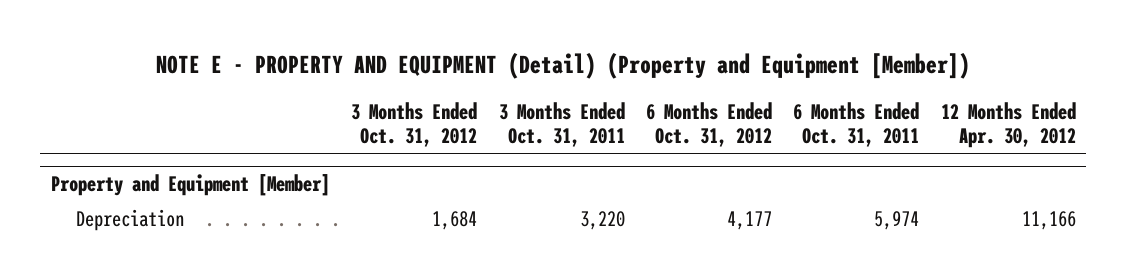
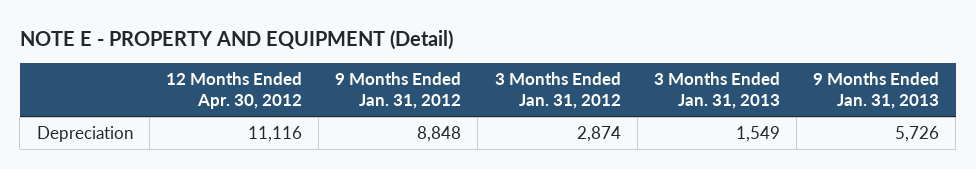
[156,52,971,80] NOTE E - PROPERTY AND EQUIPMENT (Detail) (Property and Equipment [Member]) -> [19,30,453,51] NOTE E - PROPERTY AND EQUIPMENT (Detail)
[351,101,478,148] 3 Months Ended Oct. 31, 2012 -> none
[498,101,625,148] 3 Months Ended Oct. 31, 2011 -> none
[645,101,772,148] 6 Months Ended Oct. 31, 2012 -> none
[793,101,920,148] 6 Months Ended Oct. 31, 2011 -> none
none -> [335,72,462,110] 9 Months Ended Jan. 31, 2012
none -> [494,72,621,110] 3 Months Ended Jan. 31, 2012
none -> [653,72,780,110] 3 Months Ended Jan. 31, 2013
none -> [813,72,940,110] 9 Months Ended Jan. 31, 2013
[50,173,330,196] Property and Equipment [Member] -> none
[1021,210,1076,230] 11,166 -> [247,126,302,143] 11,116

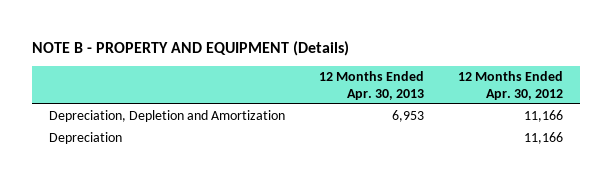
[19,30,453,51] NOTE E - PROPERTY AND EQUIPMENT (Detail) -> [32,40,350,56] NOTE B - PROPERTY AND EQUIPMENT (Details)
[335,72,462,110] 9 Months Ended Jan. 31, 2012 -> none
[494,72,621,110] 3 Months Ended Jan. 31, 2012 -> none
[653,72,780,110] 3 Months Ended Jan. 31, 2013 -> none
[813,72,940,110] 9 Months Ended Jan. 31, 2013 -> none
none -> [319,71,425,100] 12 Months Ended Apr. 30, 2013
none -> [49,110,286,123] Depreciation, Depletion and Amortization
[247,126,302,143] 11,116 -> [523,132,563,145] 11,166

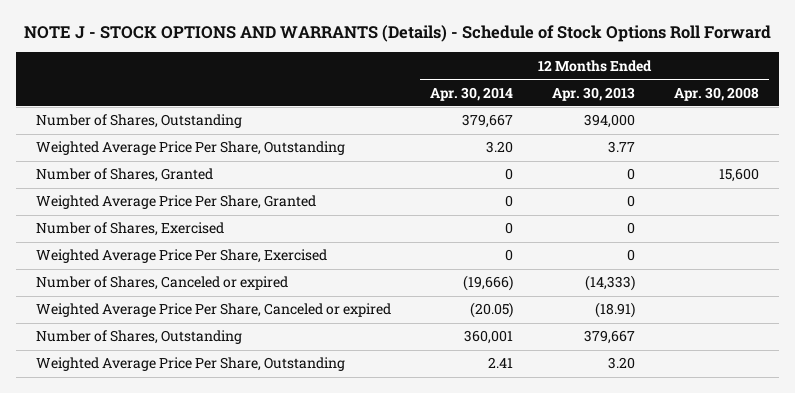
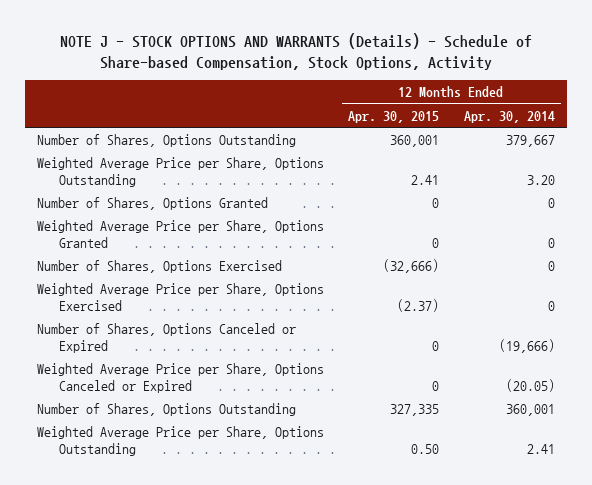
[23,25,771,43] NOTE J - STOCK OPTIONS AND WARRANTS (Details) - Schedule of Stock Options Roll Forward -> [59,33,532,70] NOTE J - STOCK OPTIONS AND WARRANTS (Details) - Schedule of Share-based Compensation, Stock Options, Activity
[552,86,636,101] Apr. 30, 2013 -> none
[674,86,760,101] Apr. 30, 2008 -> none
none -> [348,110,440,123] Apr. 30, 2015
[35,114,242,129] Number of Shares, Outstanding -> [37,133,297,147] Number of Shares, Options Outstanding
[35,141,345,156] Weighted Average Price Per Share, Outstanding -> [37,156,325,187] Weighted Average Price per Share, Options Outstanding
[35,168,213,183] Number of Shares, Granted -> [37,196,269,210] Number of Shares, Options Granted
[35,195,316,210] Weighted Average Price Per Share, Granted -> [37,219,325,248] Weighted Average Price per Share, Options Granted
[35,222,224,237] Number of Shares, Exercised -> [37,259,283,273] Number of Shares, Options Exercised
[35,249,327,264] Weighted Average Price Per Share, Exercised -> [37,282,325,311] Weighted Average Price per Share, Options Exercised
[35,276,288,291] Number of Shares, Canceled or expired -> [37,322,297,353] Number of Shares, Options Canceled or Expired
[35,303,391,318] Weighted Average Price Per Share, Canceled or expired -> [37,362,325,393] Weighted Average Price per Share, Options Canceled or Expired
[35,330,242,345] Number of Shares, Outstanding -> [37,402,297,416] Number of Shares, Options Outstanding
[35,357,345,372] Weighted Average Price Per Share, Outstanding -> [37,425,325,456] Weighted Average Price per Share, Options Outstanding

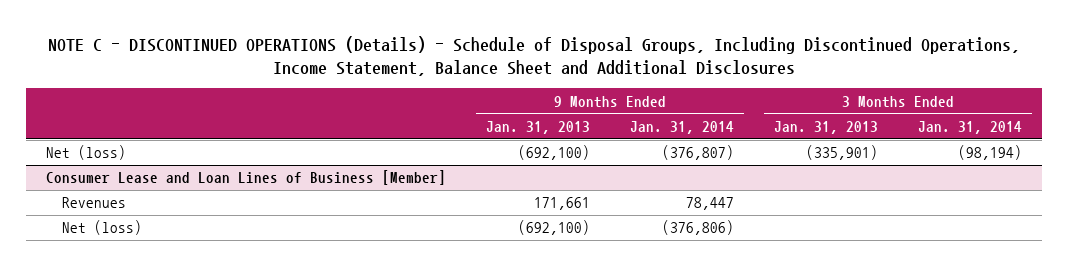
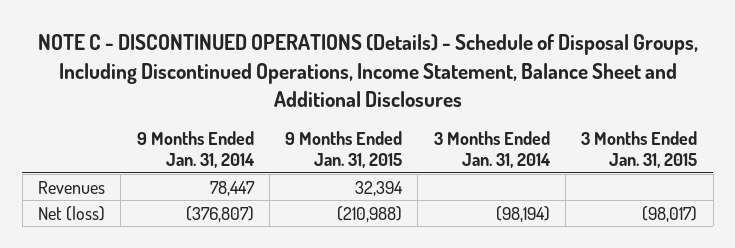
[486,121,591,135] Jan. 31, 2013 -> none
[773,121,878,135] Jan. 31, 2013 -> none
none -> [285,130,403,169] 9 Months Ended Jan. 31, 2015
none -> [581,130,698,169] 3 Months Ended Jan. 31, 2015
[46,170,447,186] Consumer Lease and Loan Lines of Business [Member] -> none
[61,220,142,236] Net (loss) -> none
[46,145,127,161] Net (loss) -> [38,205,106,221] Net (loss)

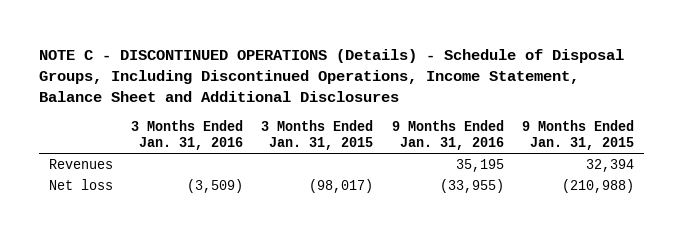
[136,130,255,169] 9 Months Ended Jan. 31, 2014 -> none
[433,130,551,169] 3 Months Ended Jan. 31, 2014 -> none
none -> [131,119,244,151] 3 Months Ended Jan. 31, 2016
none -> [391,119,504,151] 9 Months Ended Jan. 31, 2016
[38,205,106,221] Net (loss) -> [48,178,113,190] Net loss

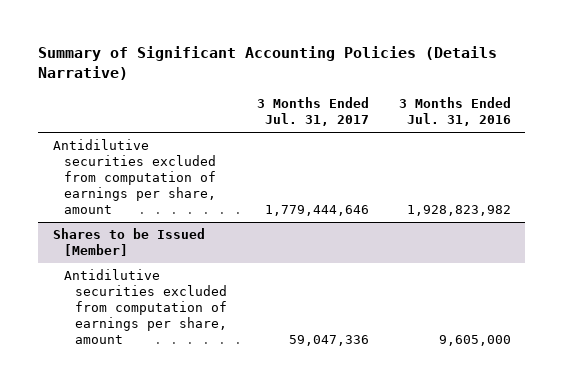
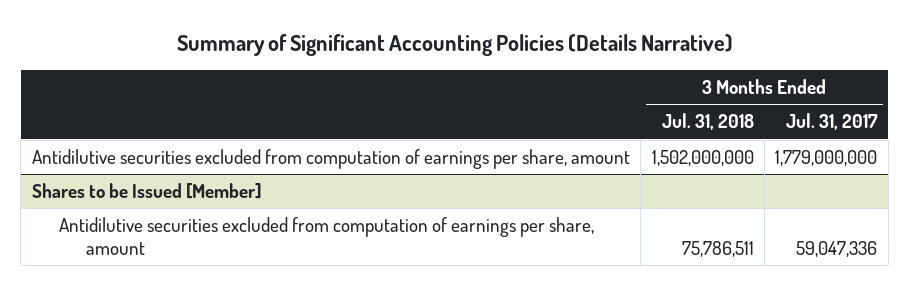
[398,97,511,127] 3 Months Ended Jul. 31, 2016 -> none
none -> [661,113,754,131] Jul. 31, 2018
[264,204,369,216] 1,779,444,646 -> [775,150,878,167] 1,779,000,000

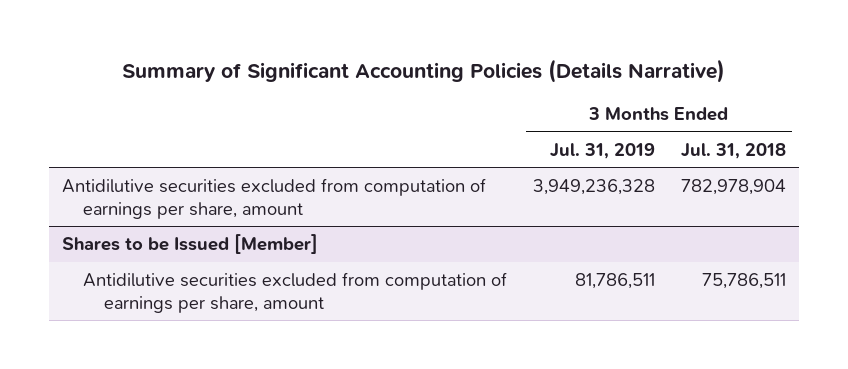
[786,113,879,131] Jul. 31, 2017 -> none
none -> [549,142,655,159] Jul. 31, 2019
[651,150,754,167] 1,502,000,000 -> [680,179,786,196] 782,978,904

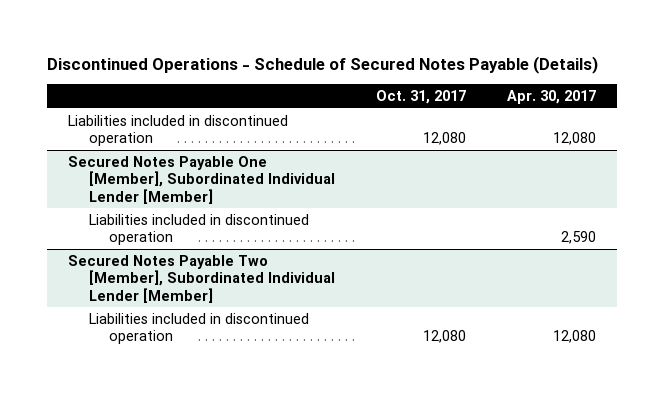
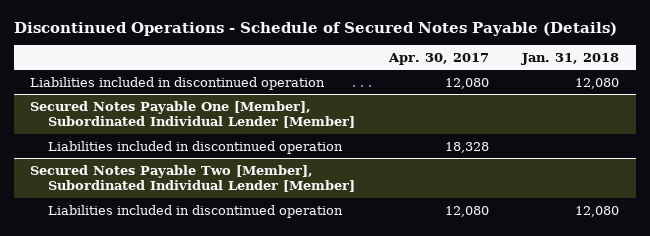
[375,90,466,105] Oct. 31, 2017 -> none
none -> [521,53,620,66] Jan. 31, 2018
[560,231,596,245] 2,590 -> [444,141,489,153] 18,328

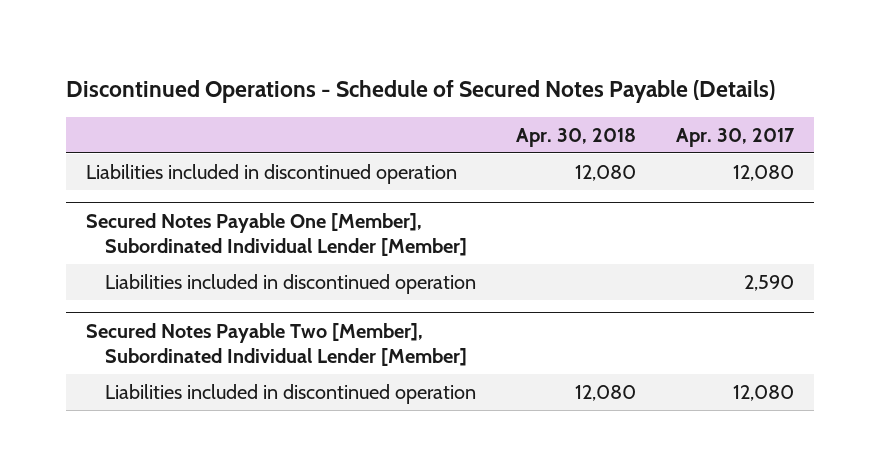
[521,53,620,66] Jan. 31, 2018 -> none
none -> [516,127,637,147] Apr. 30, 2018
[444,141,489,153] 18,328 -> [744,274,795,291] 2,590

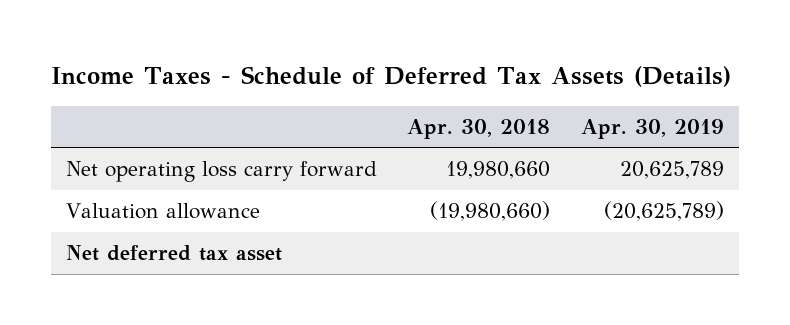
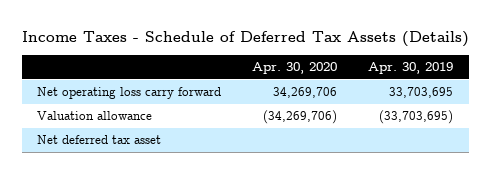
[407,118,551,139] Apr. 30, 2018 -> none
none -> [252,62,338,75] Apr. 30, 2020
[619,161,724,180] 20,625,789 -> [389,87,454,99] 33,703,695
[603,201,724,222] (20,625,789) -> [379,110,454,125] (33,703,695)

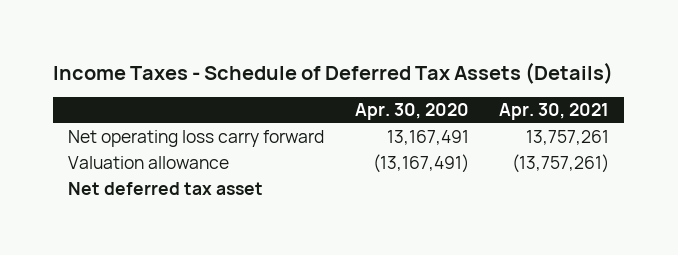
[368,62,454,75] Apr. 30, 2019 -> none
none -> [499,103,610,121] Apr. 30, 2021
[273,87,338,99] 34,269,706 -> [386,130,469,146] 13,167,491
[263,110,338,125] (34,269,706) -> [372,154,469,174] (13,167,491)

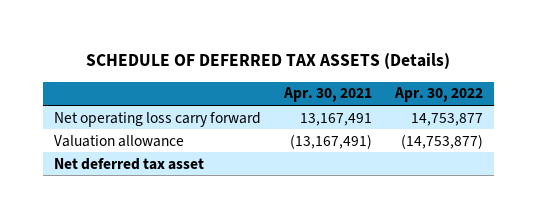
[53,61,614,84] Income Taxes - Schedule of Deferred Tax Assets (Details) -> [86,53,451,70] SCHEDULE OF DEFERRED TAX ASSETS (Details)
[354,103,469,121] Apr. 30, 2020 -> none
none -> [393,87,483,103] Apr. 30, 2022
[526,130,610,146] 13,757,261 -> [299,112,372,126] 13,167,491
[512,154,610,174] (13,757,261) -> [289,133,372,149] (13,167,491)

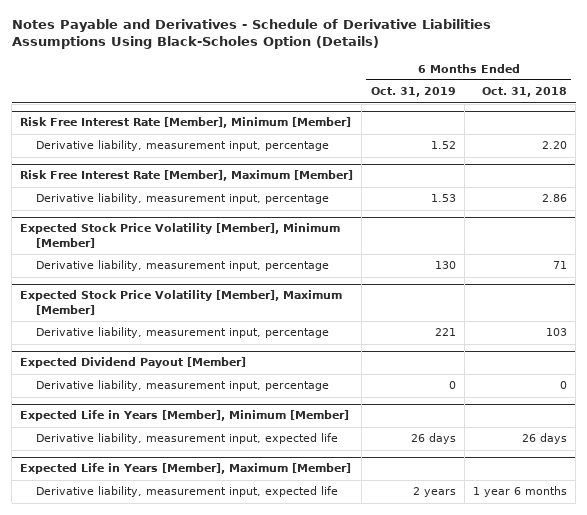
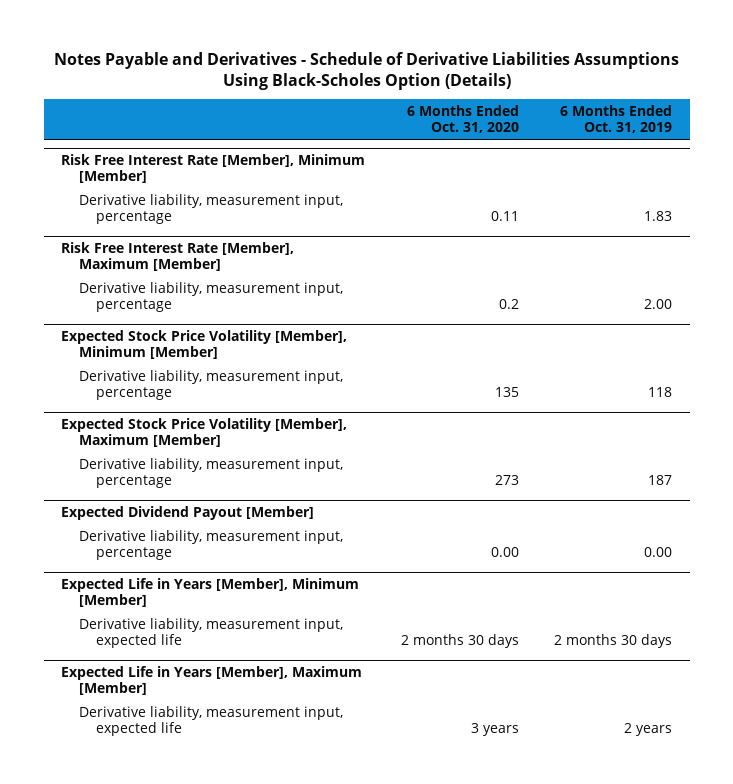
[481,87,567,98] Oct. 31, 2018 -> none
none -> [406,104,519,133] 6 Months Ended Oct. 31, 2020
[430,141,456,150] 1.52 -> [643,210,672,221] 1.83
[430,194,456,203] 1.53 -> [643,298,672,309] 2.00
[434,261,456,270] 130 -> [647,386,672,397] 118
[434,328,456,337] 221 -> [647,474,672,485] 187
[448,381,456,390] 0 -> [643,546,672,557] 0.00
[410,433,456,445] 26 days -> [553,633,672,648] 2 months 30 days

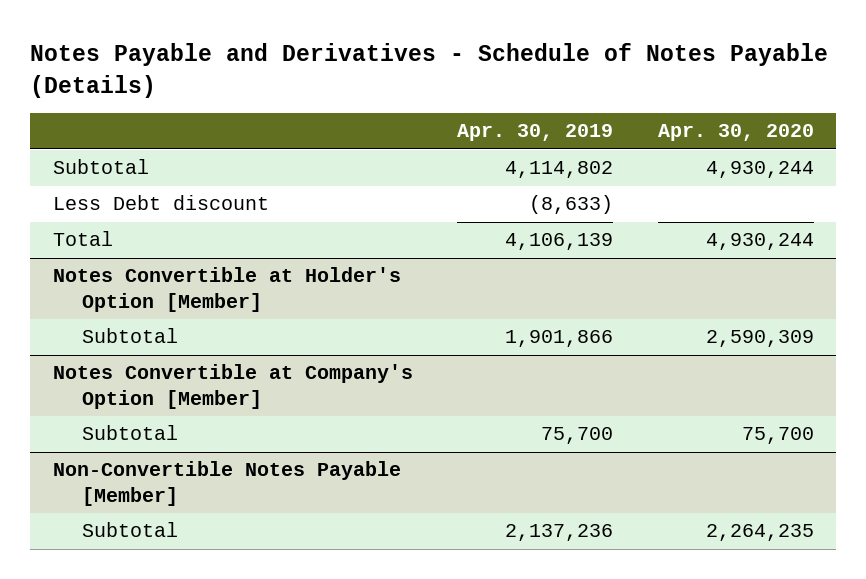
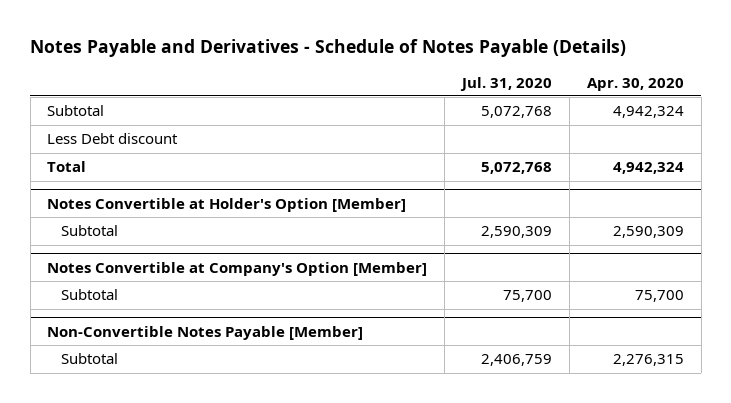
[457,124,614,142] Apr. 30, 2019 -> none
none -> [460,76,553,91] Jul. 31, 2020
[705,161,814,179] 4,930,244 -> [612,106,684,119] 4,942,324
[705,233,814,251] 4,930,244 -> [612,162,684,175] 4,942,324
[705,524,814,542] 2,264,235 -> [612,354,684,367] 2,276,315

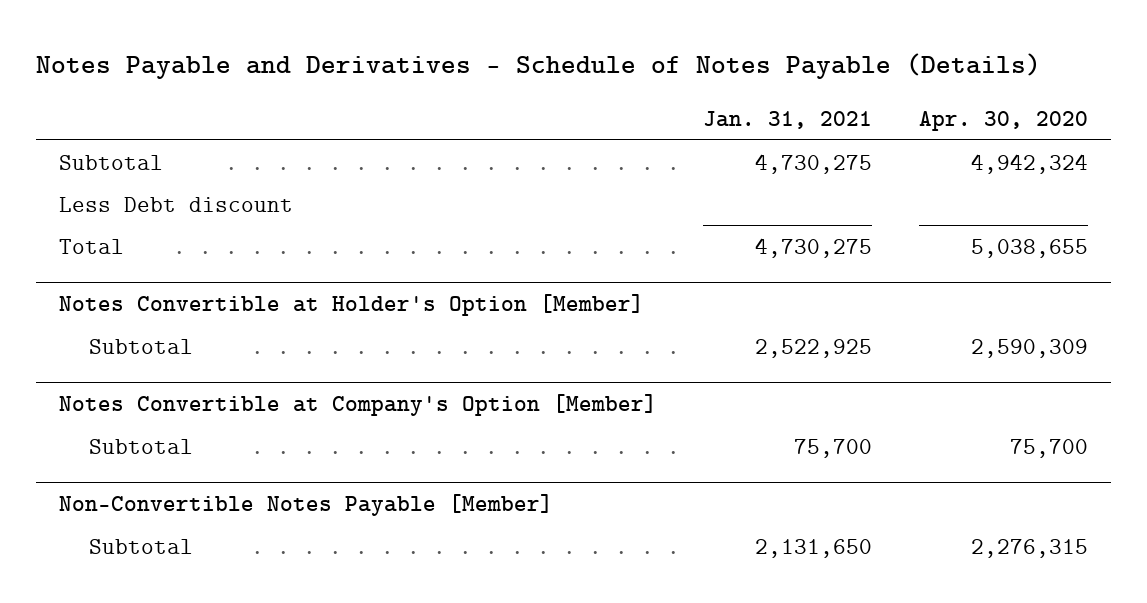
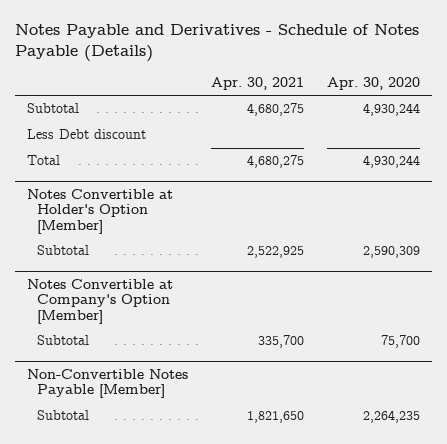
[703,110,873,129] Jan. 31, 2021 -> none
none -> [211,76,305,90] Apr. 30, 2021
[970,153,1088,174] 4,942,324 -> [363,103,421,117] 4,930,244
[970,238,1088,258] 5,038,655 -> [363,155,421,169] 4,930,244
[970,538,1088,558] 2,276,315 -> [363,410,421,424] 2,264,235

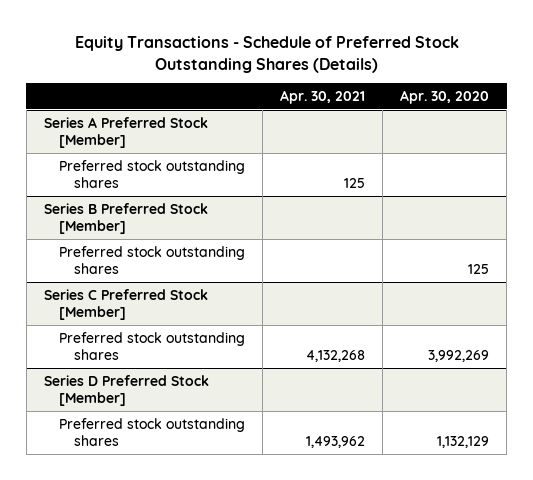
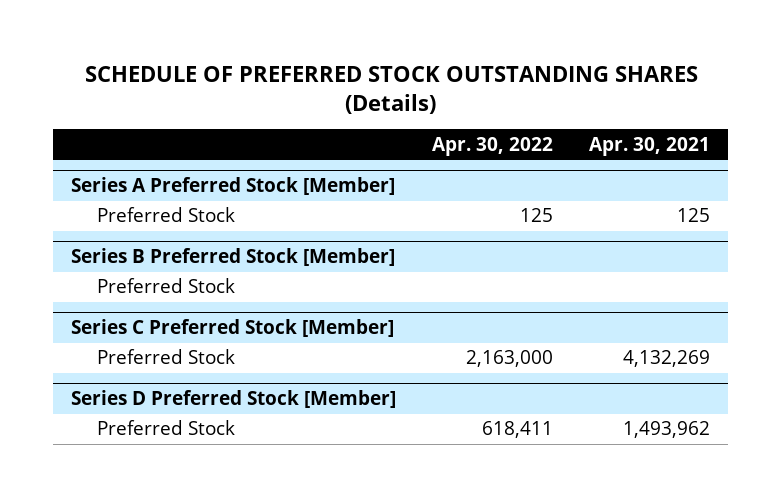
[74,35,459,73] Equity Transactions - Schedule of Preferred Stock Outstanding Shares (Details) -> [84,65,698,114] SCHEDULE OF PREFERRED STOCK OUTSTANDING SHARES (Details)
[400,90,490,105] Apr. 30, 2020 -> none
none -> [432,136,554,156] Apr. 30, 2022
[59,159,246,188] Preferred stock outstanding shares -> [96,207,235,223] Preferred Stock
[59,245,246,274] Preferred stock outstanding shares -> [96,278,235,294] Preferred Stock
[59,331,246,360] Preferred stock outstanding shares -> [96,349,235,365] Preferred Stock
[306,349,366,362] 4,132,268 -> [623,350,711,368] 4,132,269
[59,417,246,446] Preferred stock outstanding shares -> [96,420,235,436] Preferred Stock

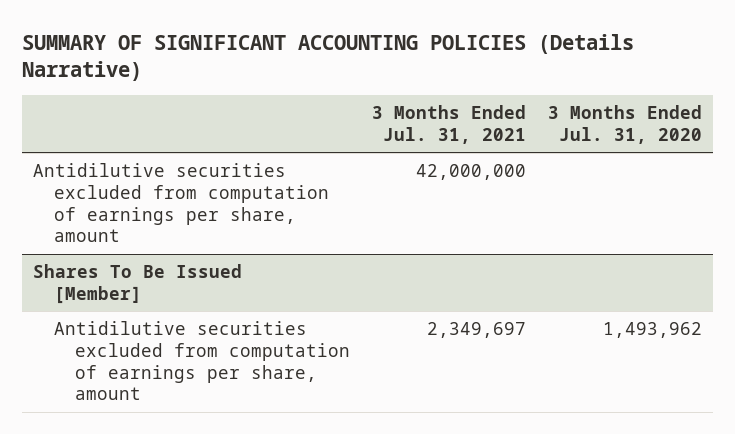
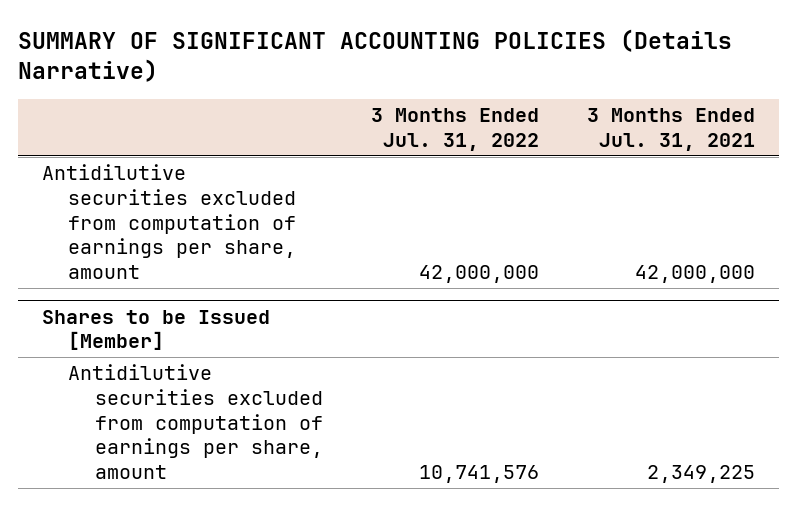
[547,105,702,144] 3 Months Ended Jul. 31, 2020 -> none
none -> [371,108,540,151] 3 Months Ended Jul. 31, 2022
[33,264,243,304] Shares To Be Issued [Member] -> [42,309,271,351] Shares to be Issued [Member]
[426,322,526,339] 2,349,697 -> [647,464,756,483] 2,349,225

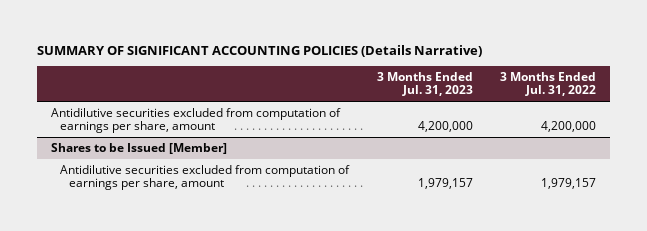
[587,108,756,151] 3 Months Ended Jul. 31, 2021 -> none
none -> [376,71,473,97] 3 Months Ended Jul. 31, 2023
[419,264,540,283] 42,000,000 -> [541,121,597,133] 4,200,000
[419,464,540,483] 10,741,576 -> [541,178,597,190] 1,979,157

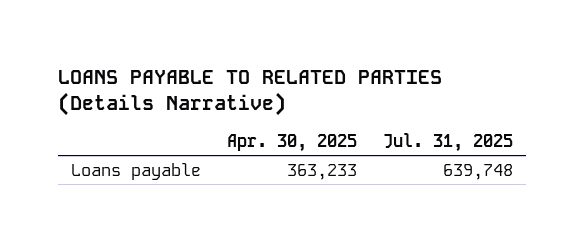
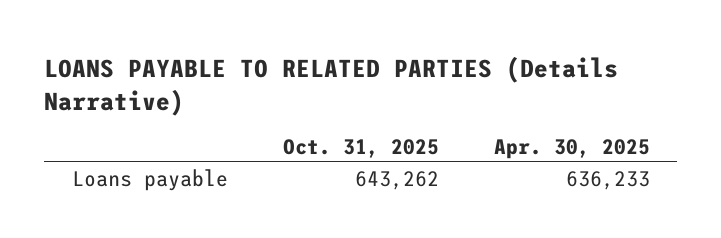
[383,133,514,153] Jul. 31, 2025 -> none
none -> [282,138,439,158] Oct. 31, 2025
[287,163,358,180] 363,233 -> [565,170,650,190] 636,233

